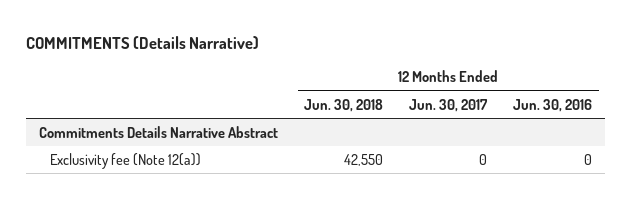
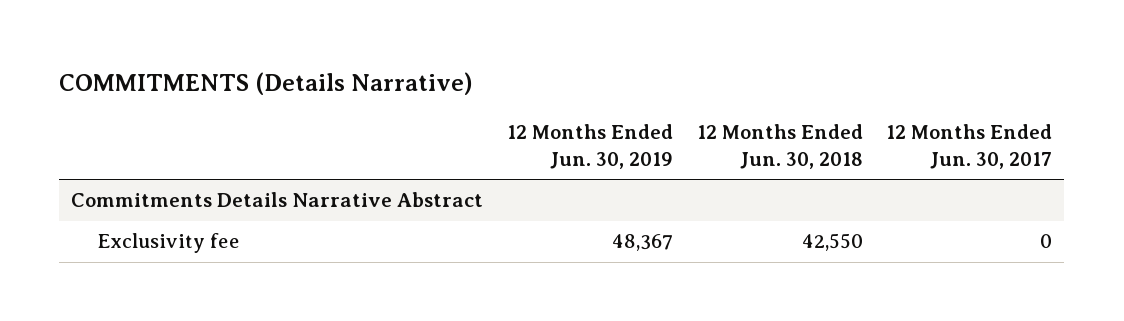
[513,98,593,112] Jun. 30, 2016 -> none
none -> [506,124,673,169] 12 Months Ended Jun. 30, 2019
[49,153,201,170] Exclusivity fee (Note 12(a)) -> [97,233,241,254] Exclusivity fee

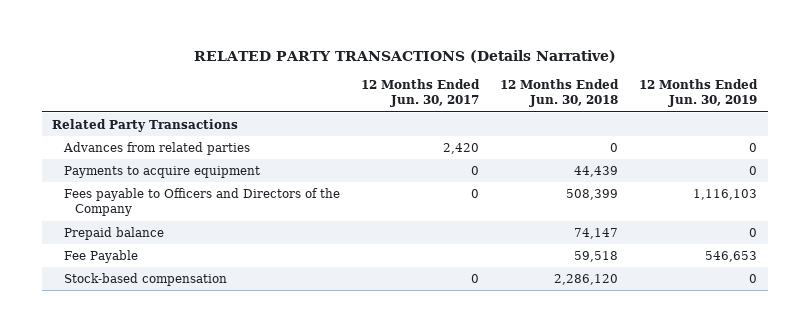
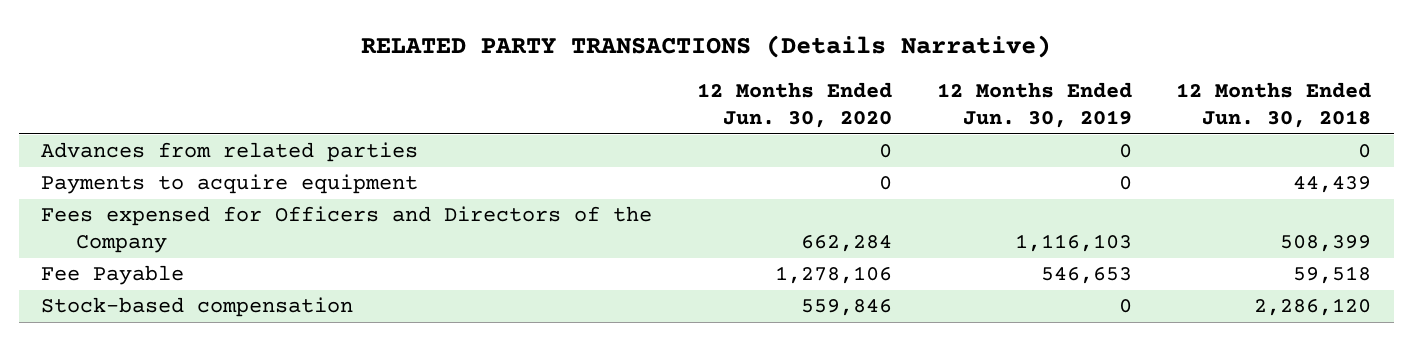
[360,78,480,108] 12 Months Ended Jun. 30, 2017 -> none
none -> [696,82,892,128] 12 Months Ended Jun. 30, 2020
[52,119,239,133] Related Party Transactions -> none
[63,227,164,241] Prepaid balance -> none
[63,188,340,217] Fees payable to Officers and Directors of the Company -> [41,206,653,254] Fees expensed for Officers and Directors of the Company

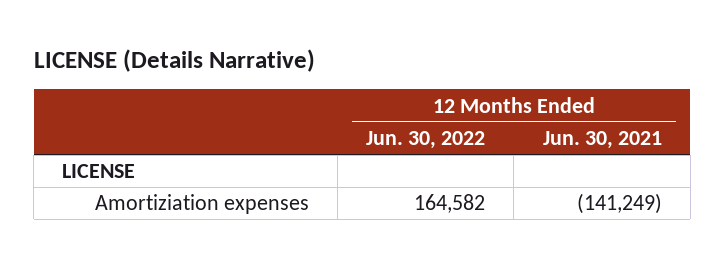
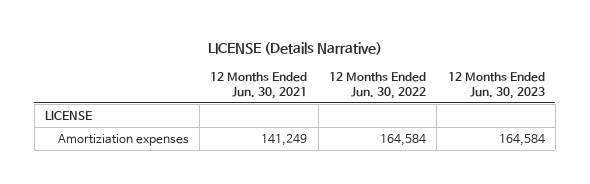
none -> [447,71,545,99] 12 Months Ended Jun. 30, 2023
[414,194,486,214] 164,582 -> [379,133,426,146] 164,584
[576,193,662,215] (141,249) -> [261,133,308,146] 141,249

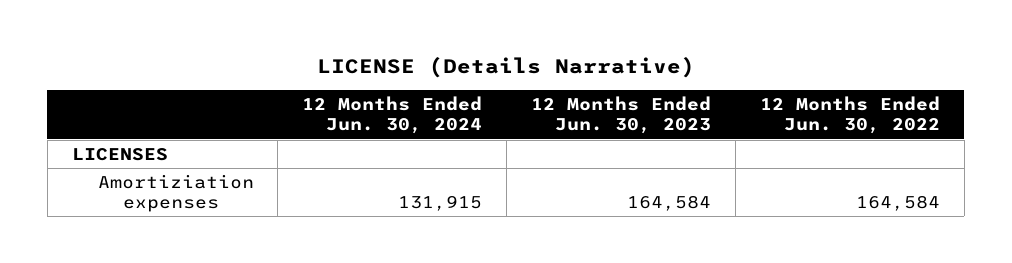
[210,71,308,99] 12 Months Ended Jun. 30, 2021 -> none
none -> [302,96,483,135] 12 Months Ended Jun. 30, 2024
[45,110,93,120] LICENSE -> [71,148,168,162] LICENSES

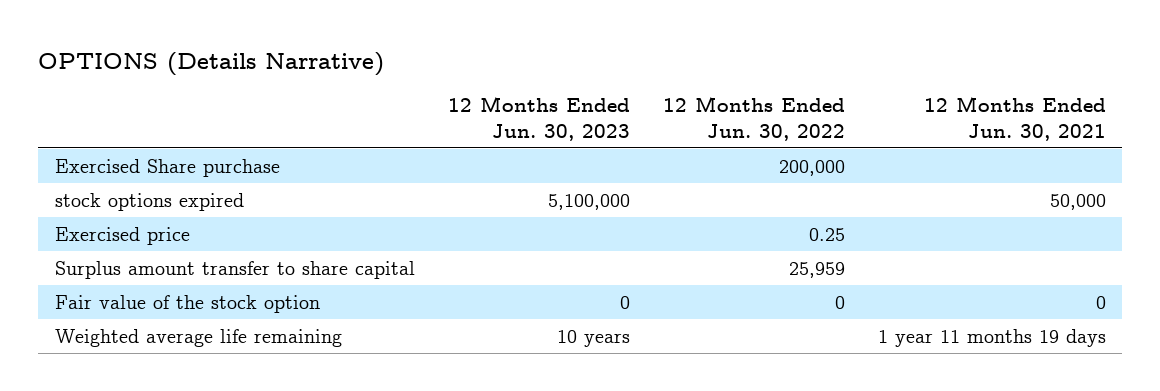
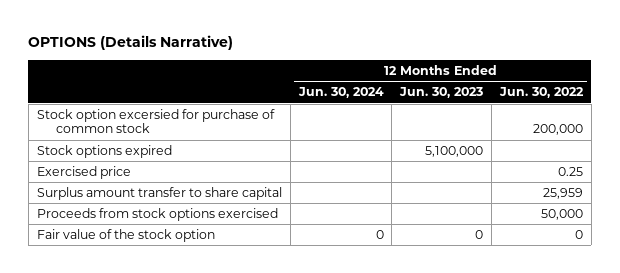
[923,96,1106,141] 12 Months Ended Jun. 30, 2021 -> none
none -> [297,87,384,99] Jun. 30, 2024
[54,158,280,177] Exercised Share purchase -> none
none -> [36,109,275,134] Stock option excersied for purchase of common stock
[54,192,244,211] stock options expired -> [36,145,172,159] Stock options expired
none -> [36,208,278,222] Proceeds from stock options exercised
[54,328,342,347] Weighted average life remaining -> none

